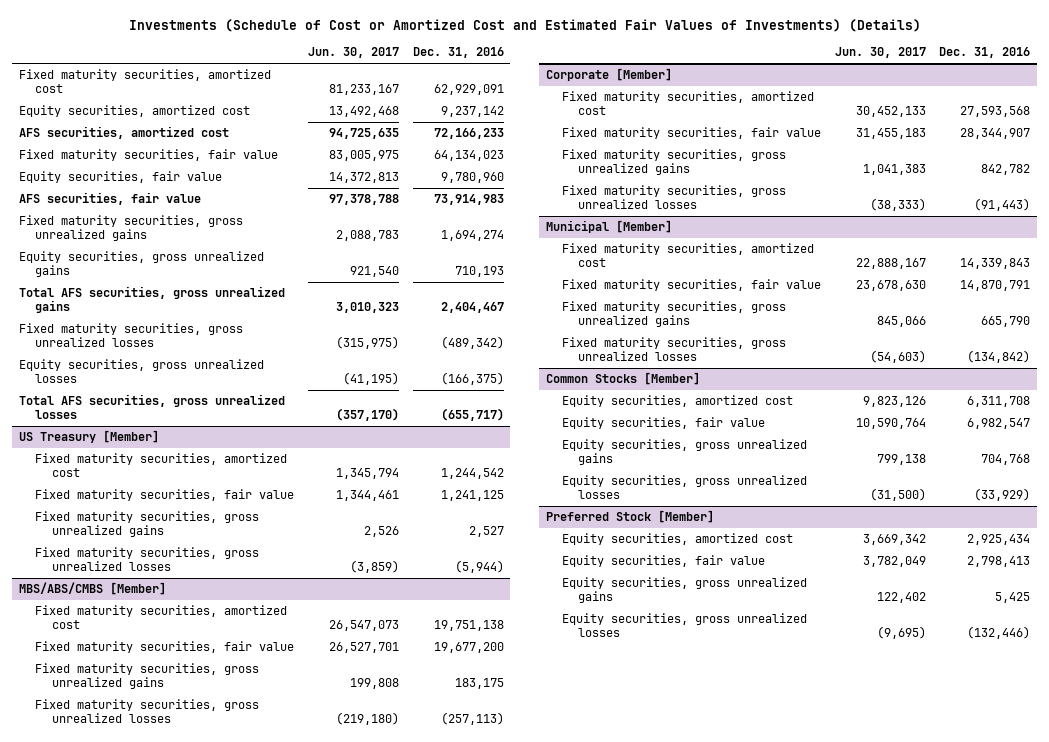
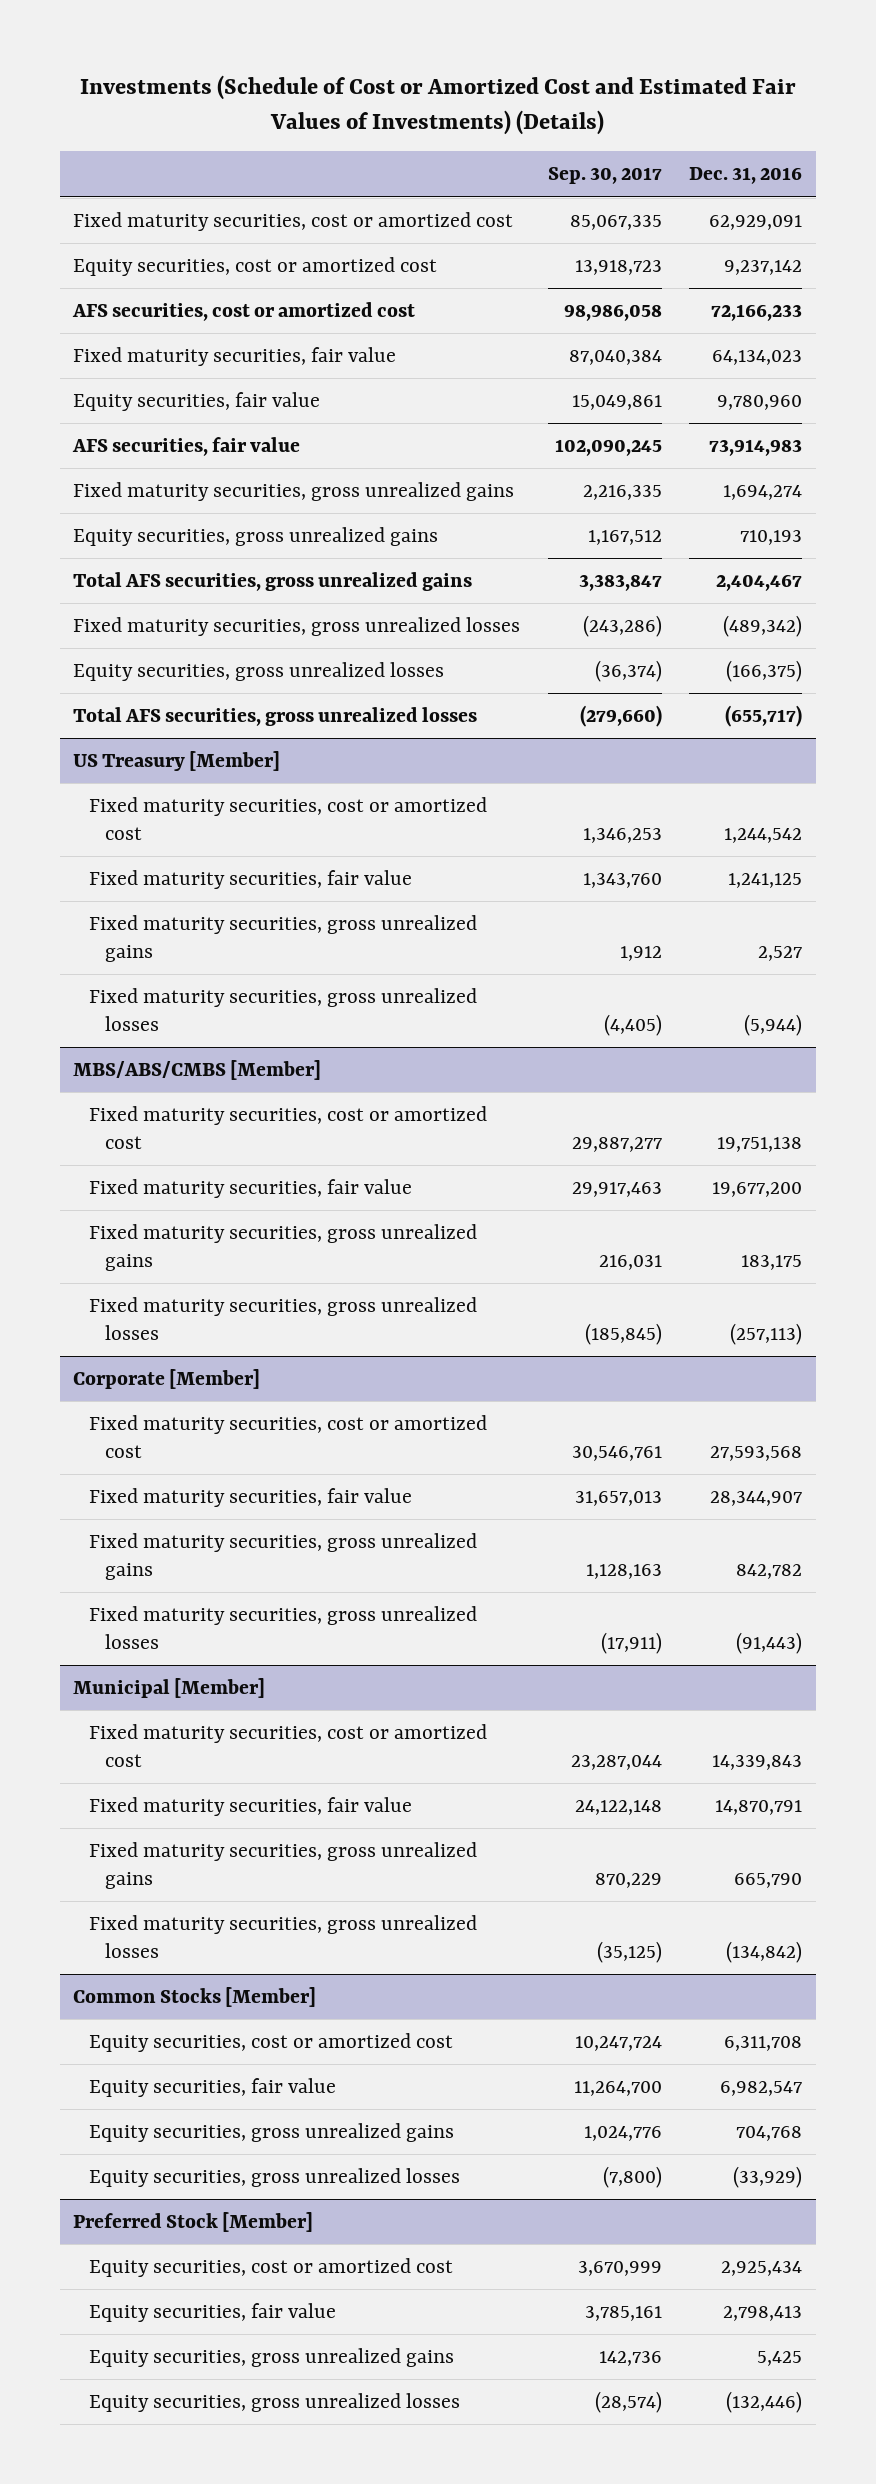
[307,47,399,59] Jun. 30, 2017 -> none
none -> [547,167,662,185] Sep. 30, 2017
[18,69,271,94] Fixed maturity securities, amortized cost -> [73,212,514,232] Fixed maturity securities, cost or amortized cost
[18,105,250,118] Equity securities, amortized cost -> [73,257,438,277] Equity securities, cost or amortized cost
[18,126,229,140] AFS securities, amortized cost -> [72,302,416,322] AFS securities, cost or amortized cost
[35,453,288,478] Fixed maturity securities, amortized cost -> [89,797,488,841] Fixed maturity securities, cost or amortized cost
[35,605,288,630] Fixed maturity securities, amortized cost -> [89,1106,488,1150] Fixed maturity securities, cost or amortized cost
[562,91,815,116] Fixed maturity securities, amortized cost -> [89,1415,488,1459] Fixed maturity securities, cost or amortized cost
[562,243,815,268] Fixed maturity securities, amortized cost -> [89,1724,488,1768] Fixed maturity securities, cost or amortized cost
[562,395,794,408] Equity securities, amortized cost -> [89,2033,454,2053] Equity securities, cost or amortized cost
[562,533,794,546] Equity securities, amortized cost -> [89,2258,454,2278] Equity securities, cost or amortized cost

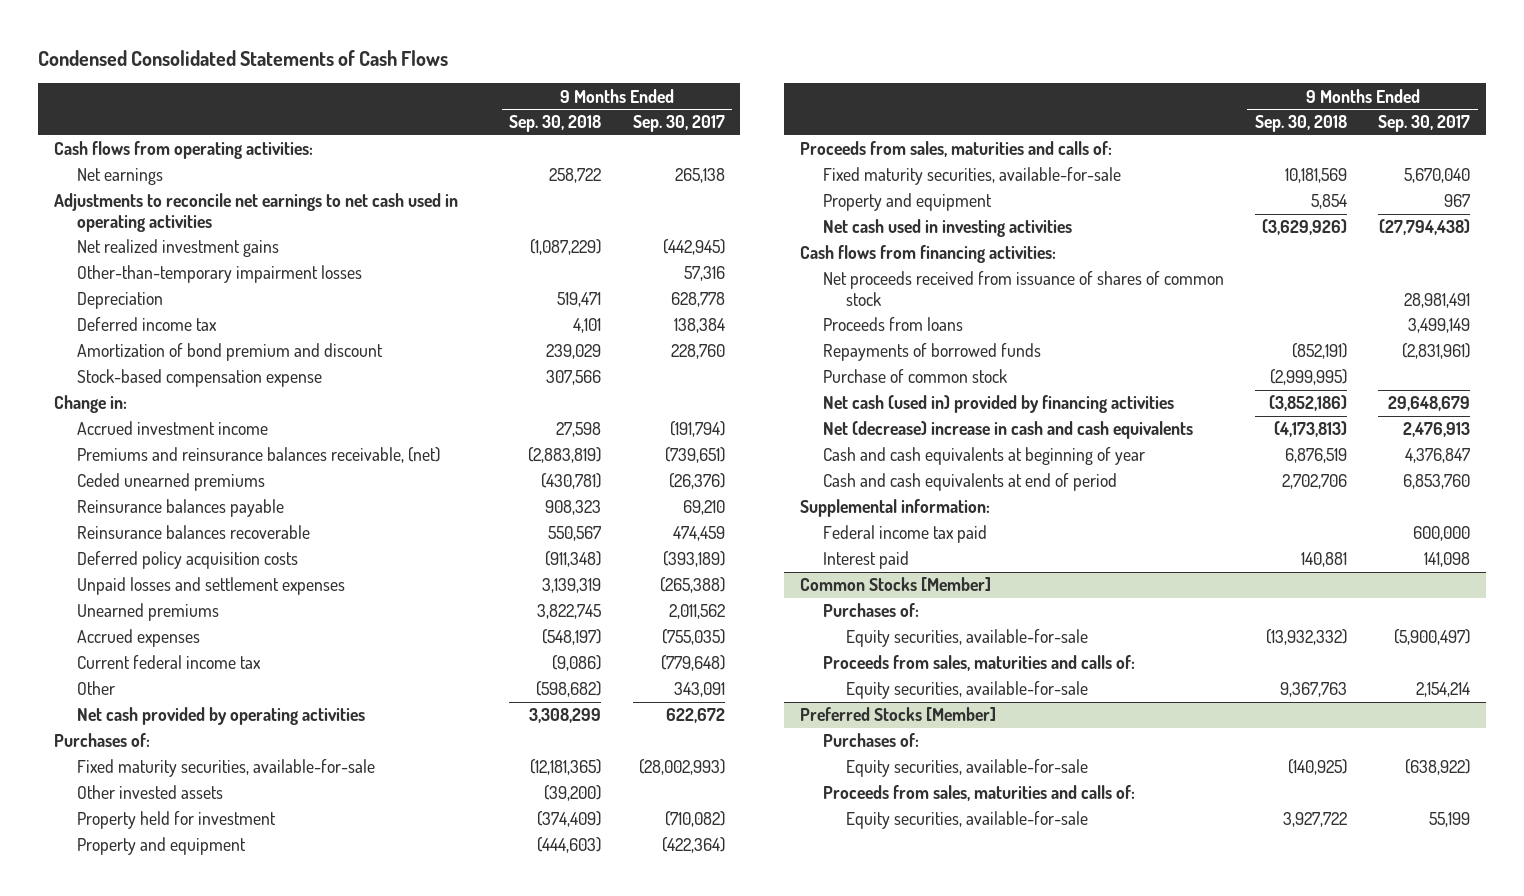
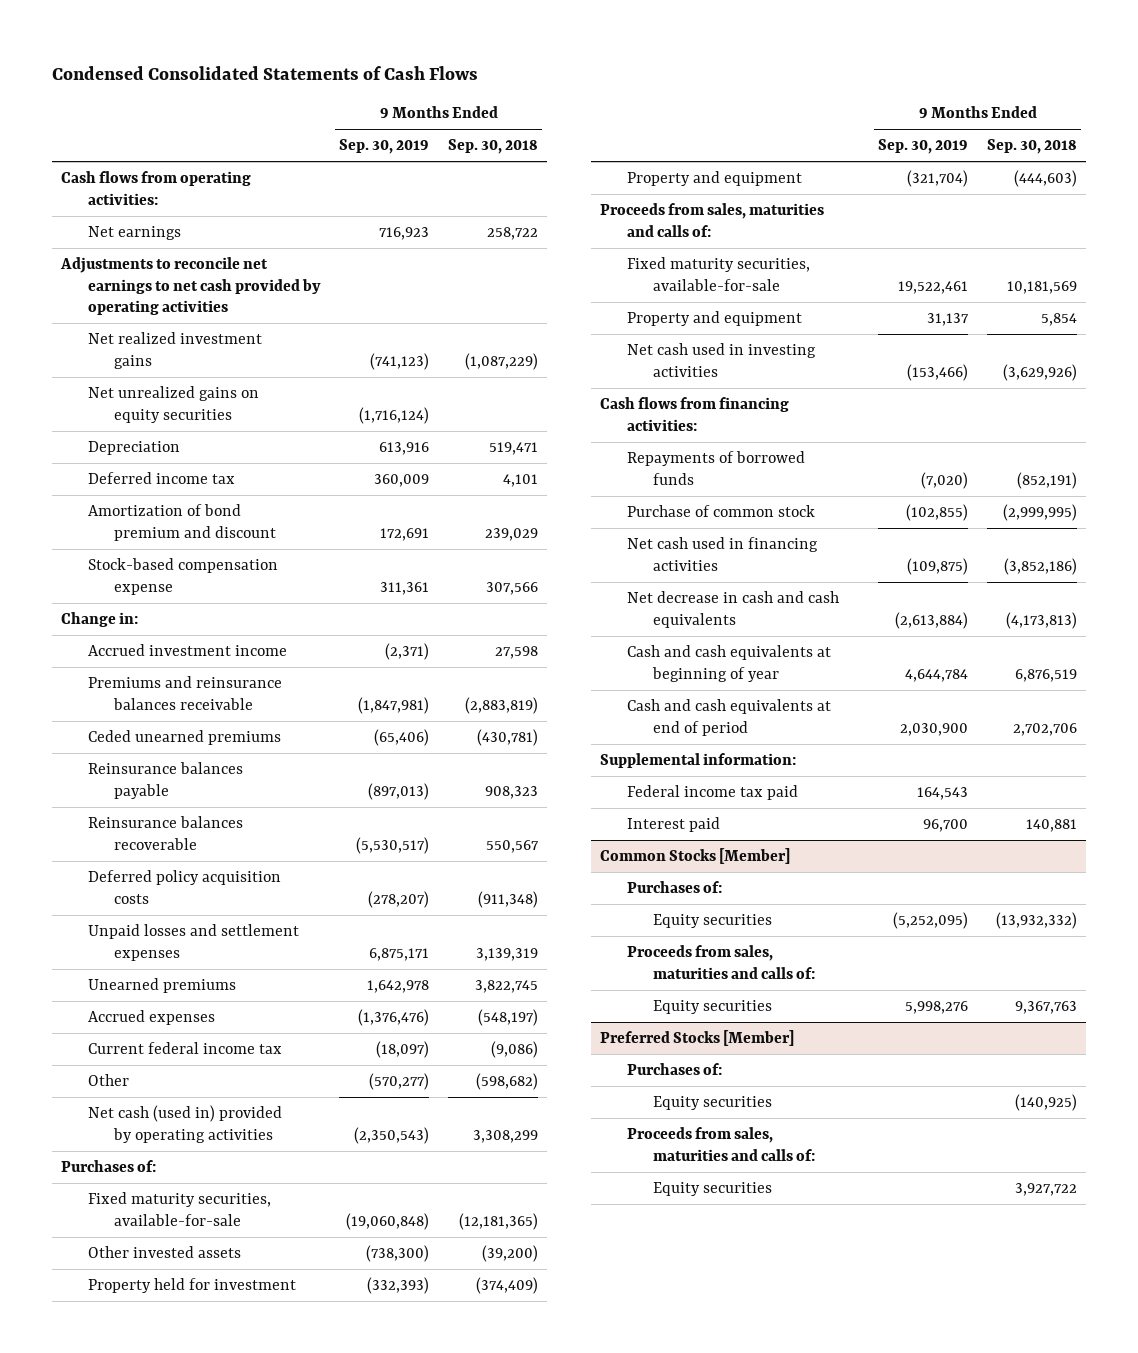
[632,115,725,133] Sep. 30, 2017 -> none
none -> [339,139,430,155] Sep. 30, 2019
[54,193,459,232] Adjustments to reconcile net earnings to net cash used in operating activities -> [60,256,321,316] Adjustments to reconcile net earnings to net cash provided by operating activities
[77,265,363,284] Other-than-temporary impairment losses -> none
none -> [87,385,259,423] Net unrealized gains on equity securities
[77,447,441,464] Premiums and reinsurance balances receivable, (net) -> [87,675,282,710] Premiums and reinsurance balances receivable
[77,707,366,726] Net cash provided by operating activities -> [87,1104,282,1143] Net cash (used in) provided by operating activities
[822,271,1224,306] Net proceeds received from issuance of shares of common stock -> none
[822,317,963,332] Proceeds from loans -> none
[822,395,1174,414] Net cash (used in) provided by financing activities -> [626,536,818,571] Net cash used in financing activities
[822,421,1193,440] Net (decrease) increase in cash and cash equivalents -> [626,590,839,628] Net decrease in cash and cash equivalents
[845,629,1088,648] Equity securities, available-for-sale -> [653,913,773,928] Equity securities
[845,681,1088,700] Equity securities, available-for-sale -> [653,999,773,1014] Equity securities
[845,759,1088,778] Equity securities, available-for-sale -> [653,1095,773,1110] Equity securities
[845,811,1088,830] Equity securities, available-for-sale -> [653,1181,773,1196] Equity securities

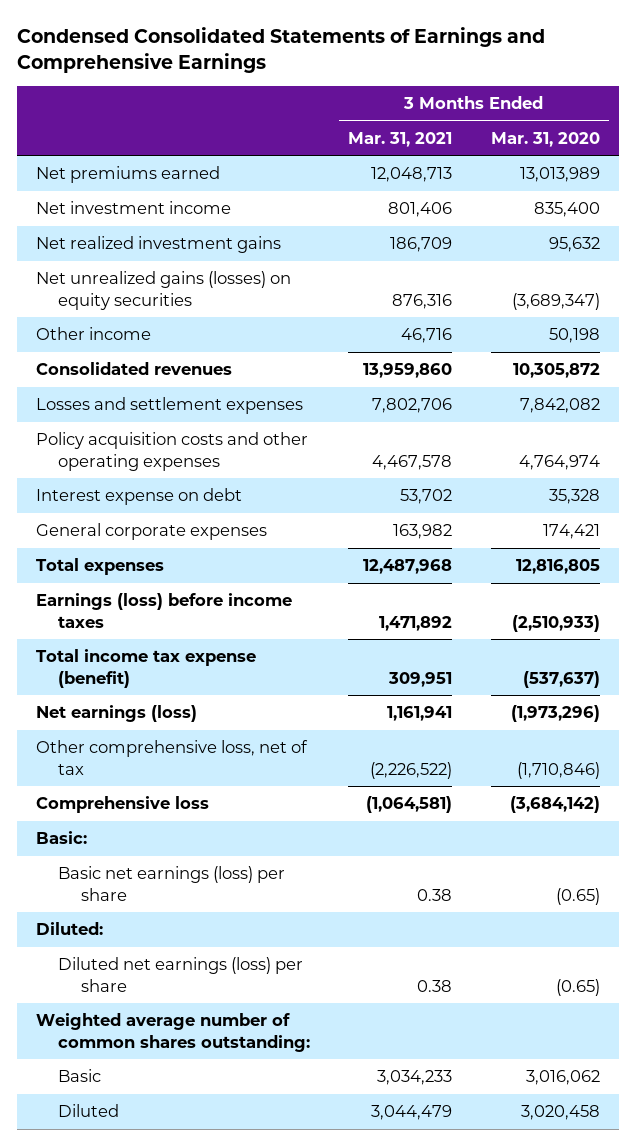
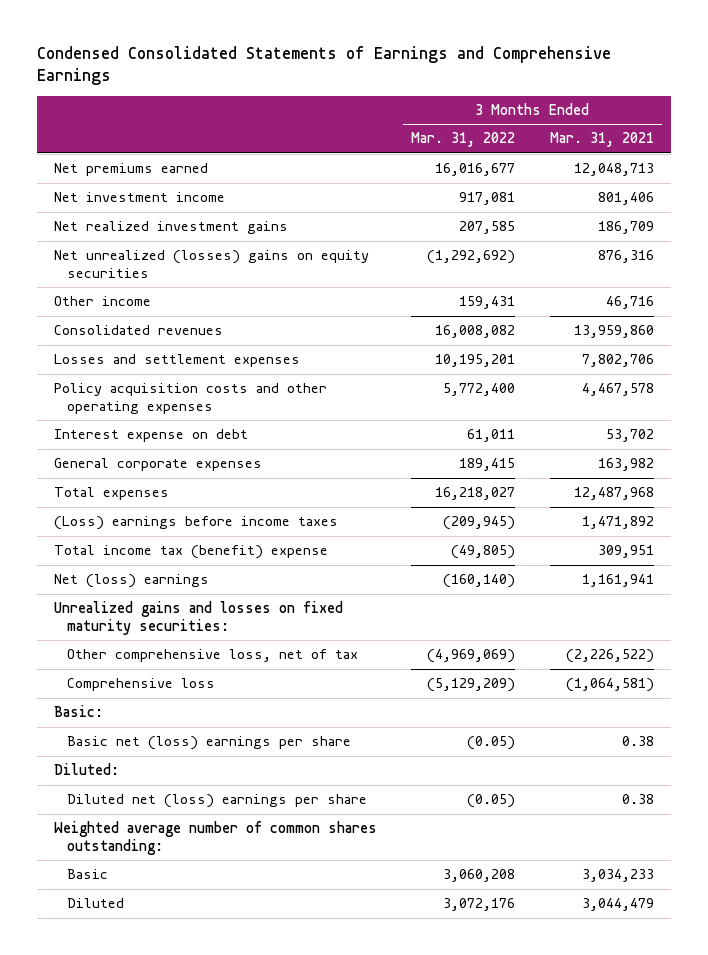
[490,131,600,147] Mar. 31, 2020 -> none
none -> [411,132,516,148] Mar. 31, 2022
[36,271,292,310] Net unrealized gains (losses) on equity securities -> [53,250,369,278] Net unrealized (losses) gains on equity securities
[36,593,293,628] Earnings (loss) before income taxes -> [53,516,338,531] (Loss) earnings before income taxes
[36,649,257,688] Total income tax expense (benefit) -> [53,545,328,560] Total income tax (benefit) expense
[36,705,198,723] Net earnings (loss) -> [53,574,209,589] Net (loss) earnings
none -> [53,601,343,635] Unrealized gains and losses on fixed maturity securities:
[58,866,286,901] Basic net earnings (loss) per share -> [67,736,352,751] Basic net (loss) earnings per share
[58,957,304,992] Diluted net earnings (loss) per share -> [67,794,368,809] Diluted net (loss) earnings per share

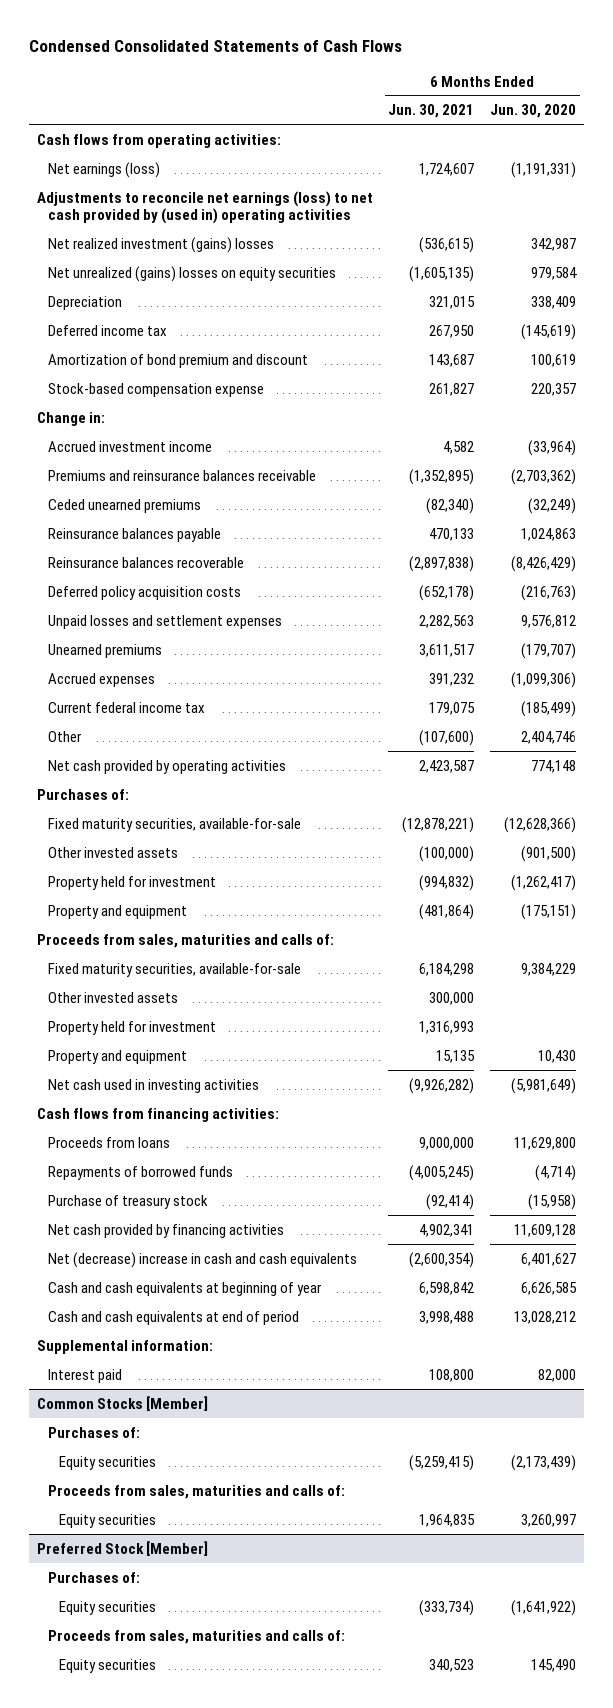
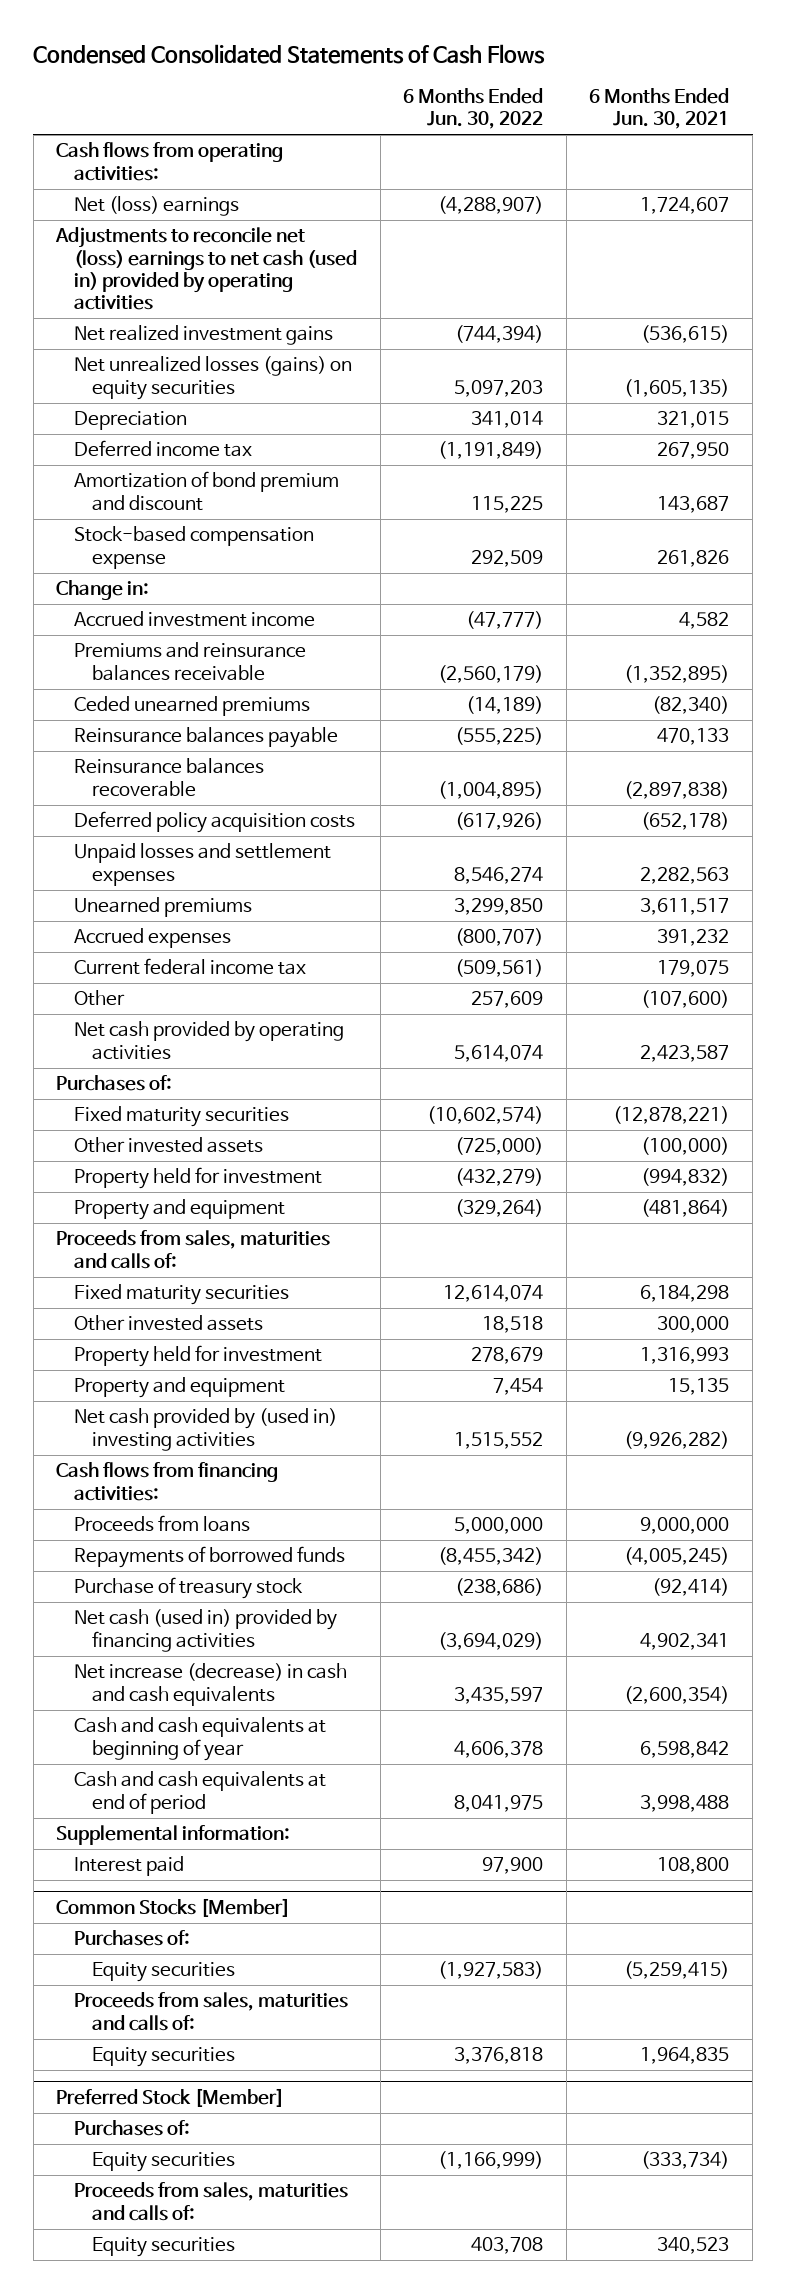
[490,104,577,119] Jun. 30, 2020 -> none
none -> [403,88,544,130] 6 Months Ended Jun. 30, 2022
[47,161,160,178] Net earnings (loss) -> [74,196,240,217] Net (loss) earnings
[36,190,373,225] Adjustments to reconcile net earnings (loss) to net cash provided by (used in) operating activities -> [55,227,358,311] Adjustments to reconcile net (loss) earnings to net cash (used in) provided by operating activities
[47,236,274,253] Net realized investment (gains) losses -> [74,325,334,346] Net realized investment gains
[47,265,336,282] Net unrealized (gains) losses on equity securities -> [74,356,353,400] Net unrealized losses (gains) on equity securities
[429,382,475,396] 261,827 -> [657,549,730,567] 261,826
[47,817,301,832] Fixed maturity securities, available-for-sale -> [74,1106,290,1128] Fixed maturity securities
[47,962,301,977] Fixed maturity securities, available-for-sale -> [74,1284,290,1306] Fixed maturity securities
[47,1078,259,1093] Net cash used in investing activities -> [74,1408,338,1451] Net cash provided by (used in) investing activities
[47,1223,284,1238] Net cash provided by financing activities -> [74,1609,338,1652] Net cash (used in) provided by financing activities
[47,1251,357,1268] Net (decrease) increase in cash and cash equivalents -> [74,1663,348,1706] Net increase (decrease) in cash and cash equivalents

